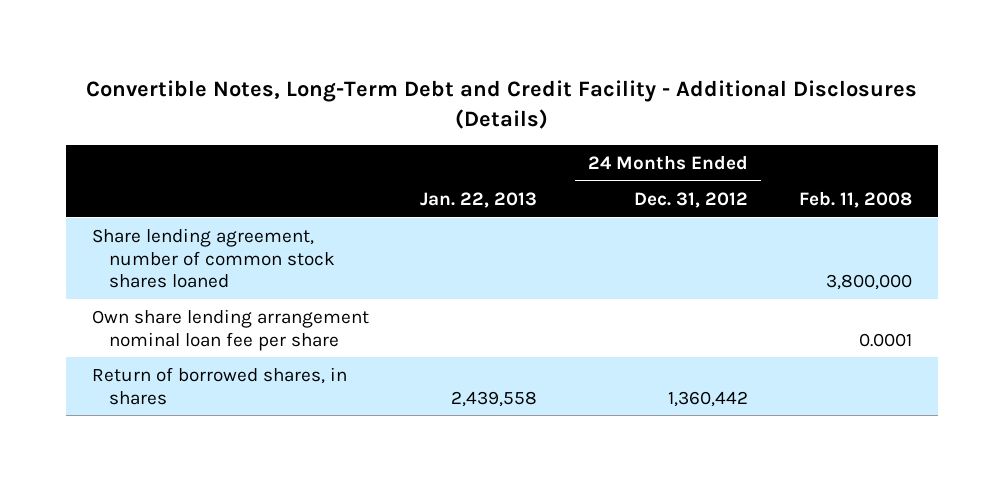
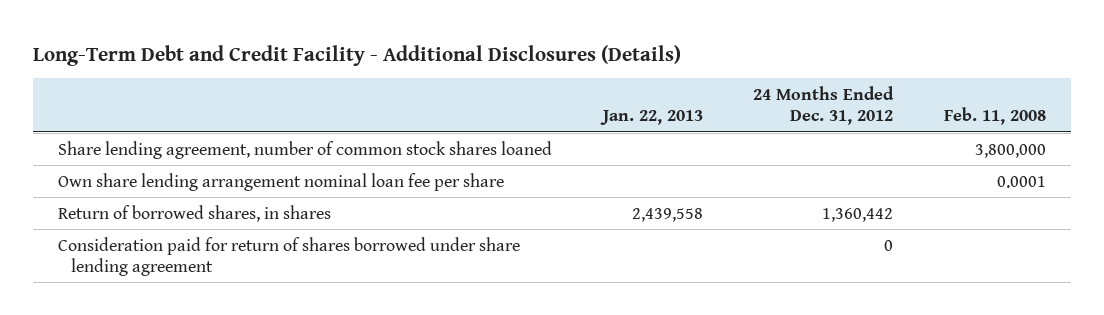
[86,80,918,130] Convertible Notes, Long-Term Debt and Credit Facility - Additional Disclosures (Details) -> [32,44,681,66] Long-Term Debt and Credit Facility - Additional Disclosures (Details)
none -> [58,236,521,276] Consideration paid for return of shares borrowed under share lending agreement

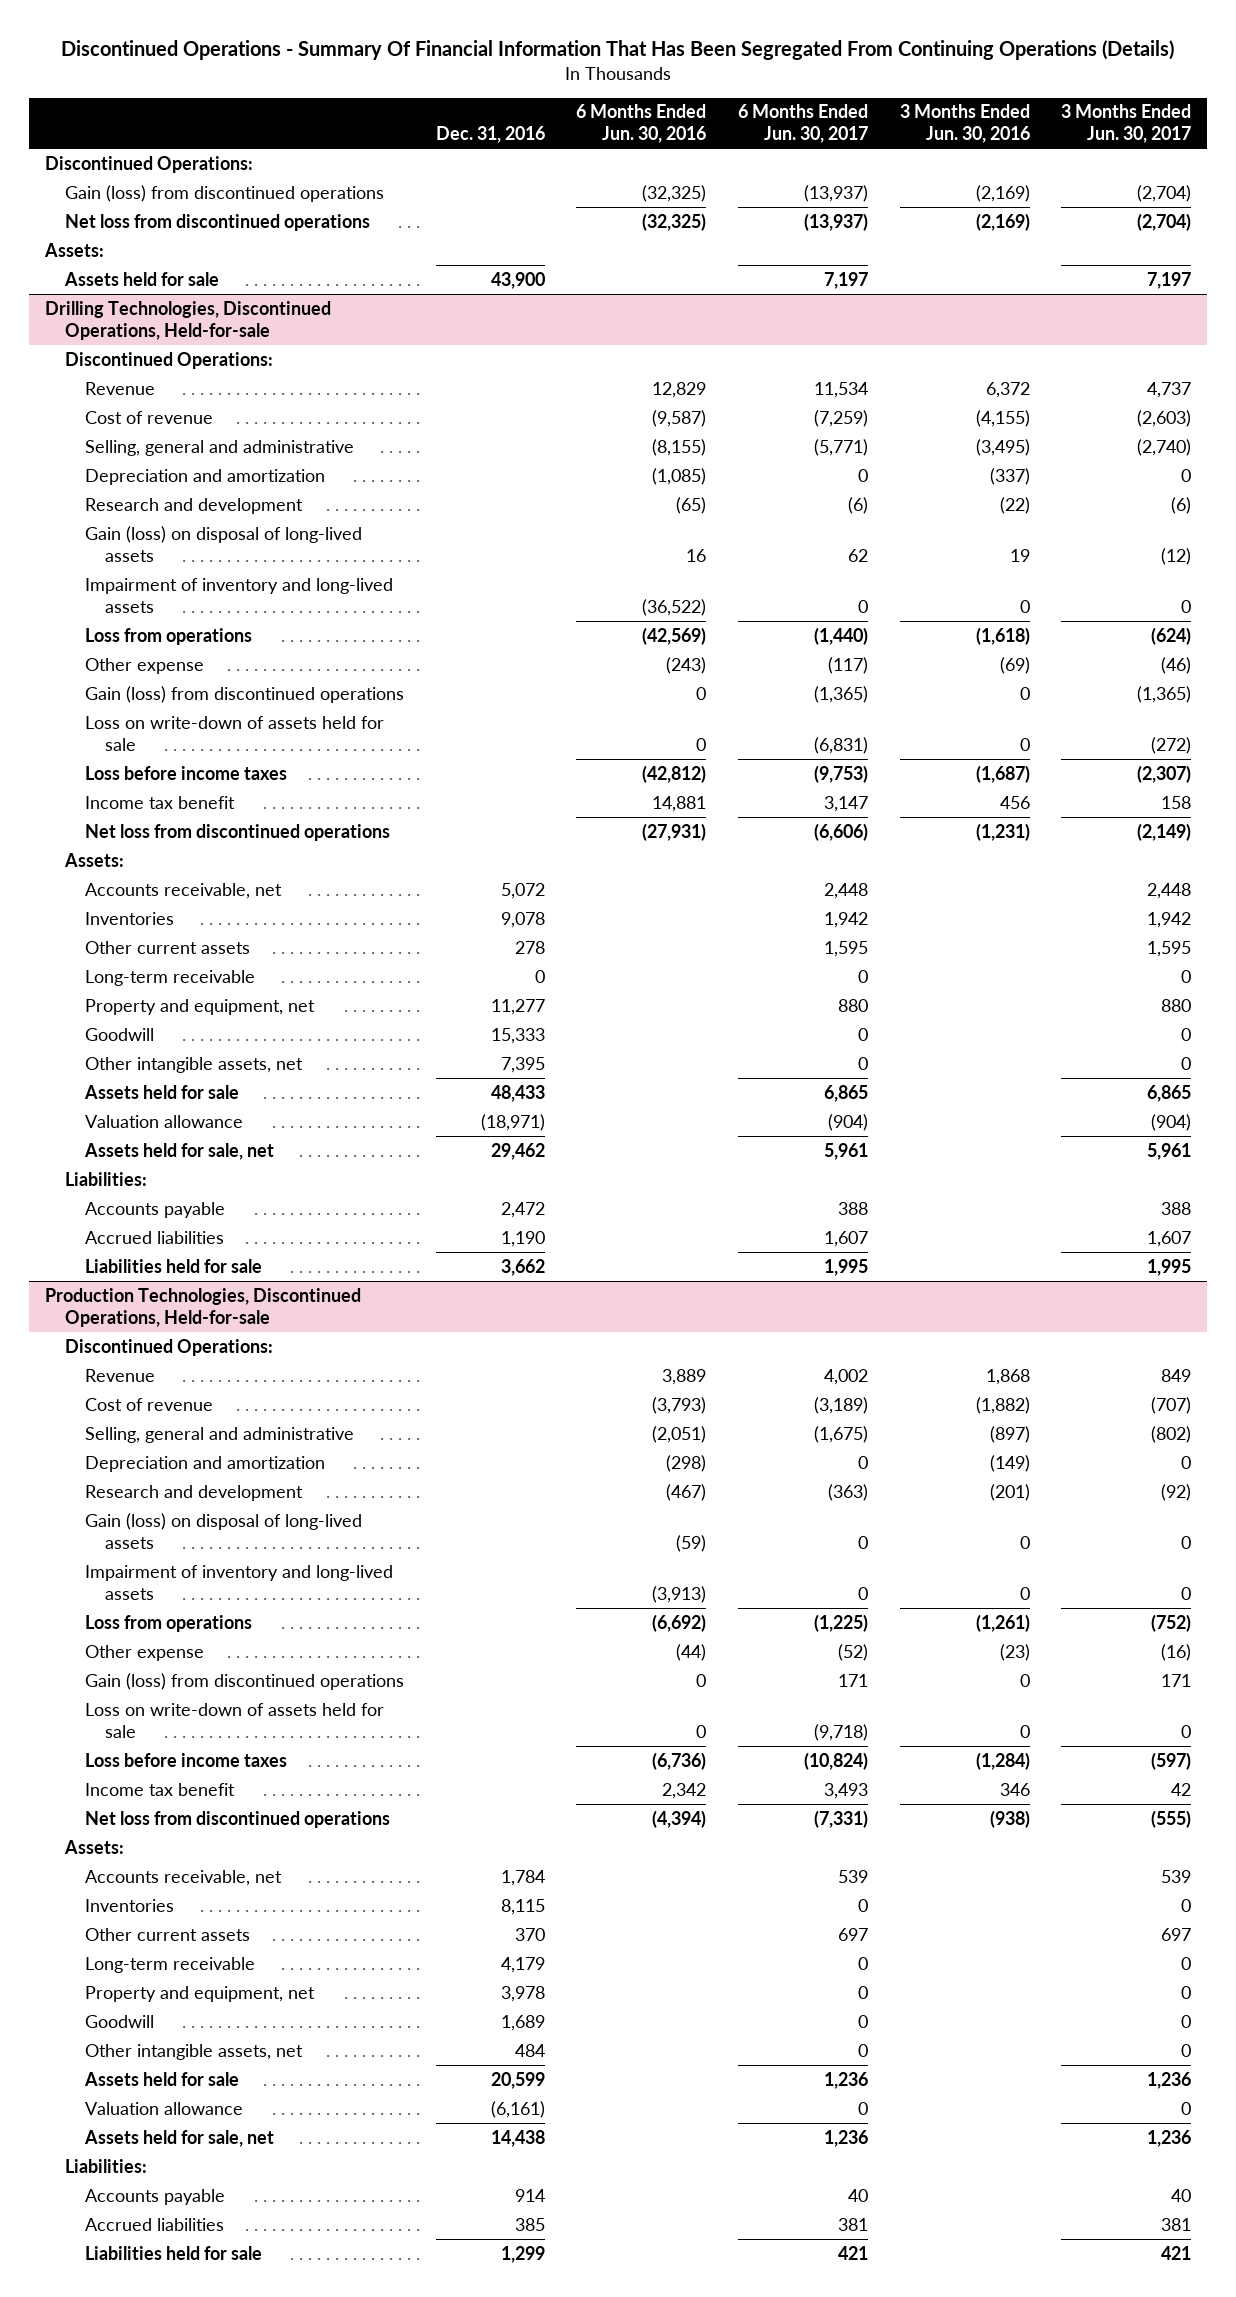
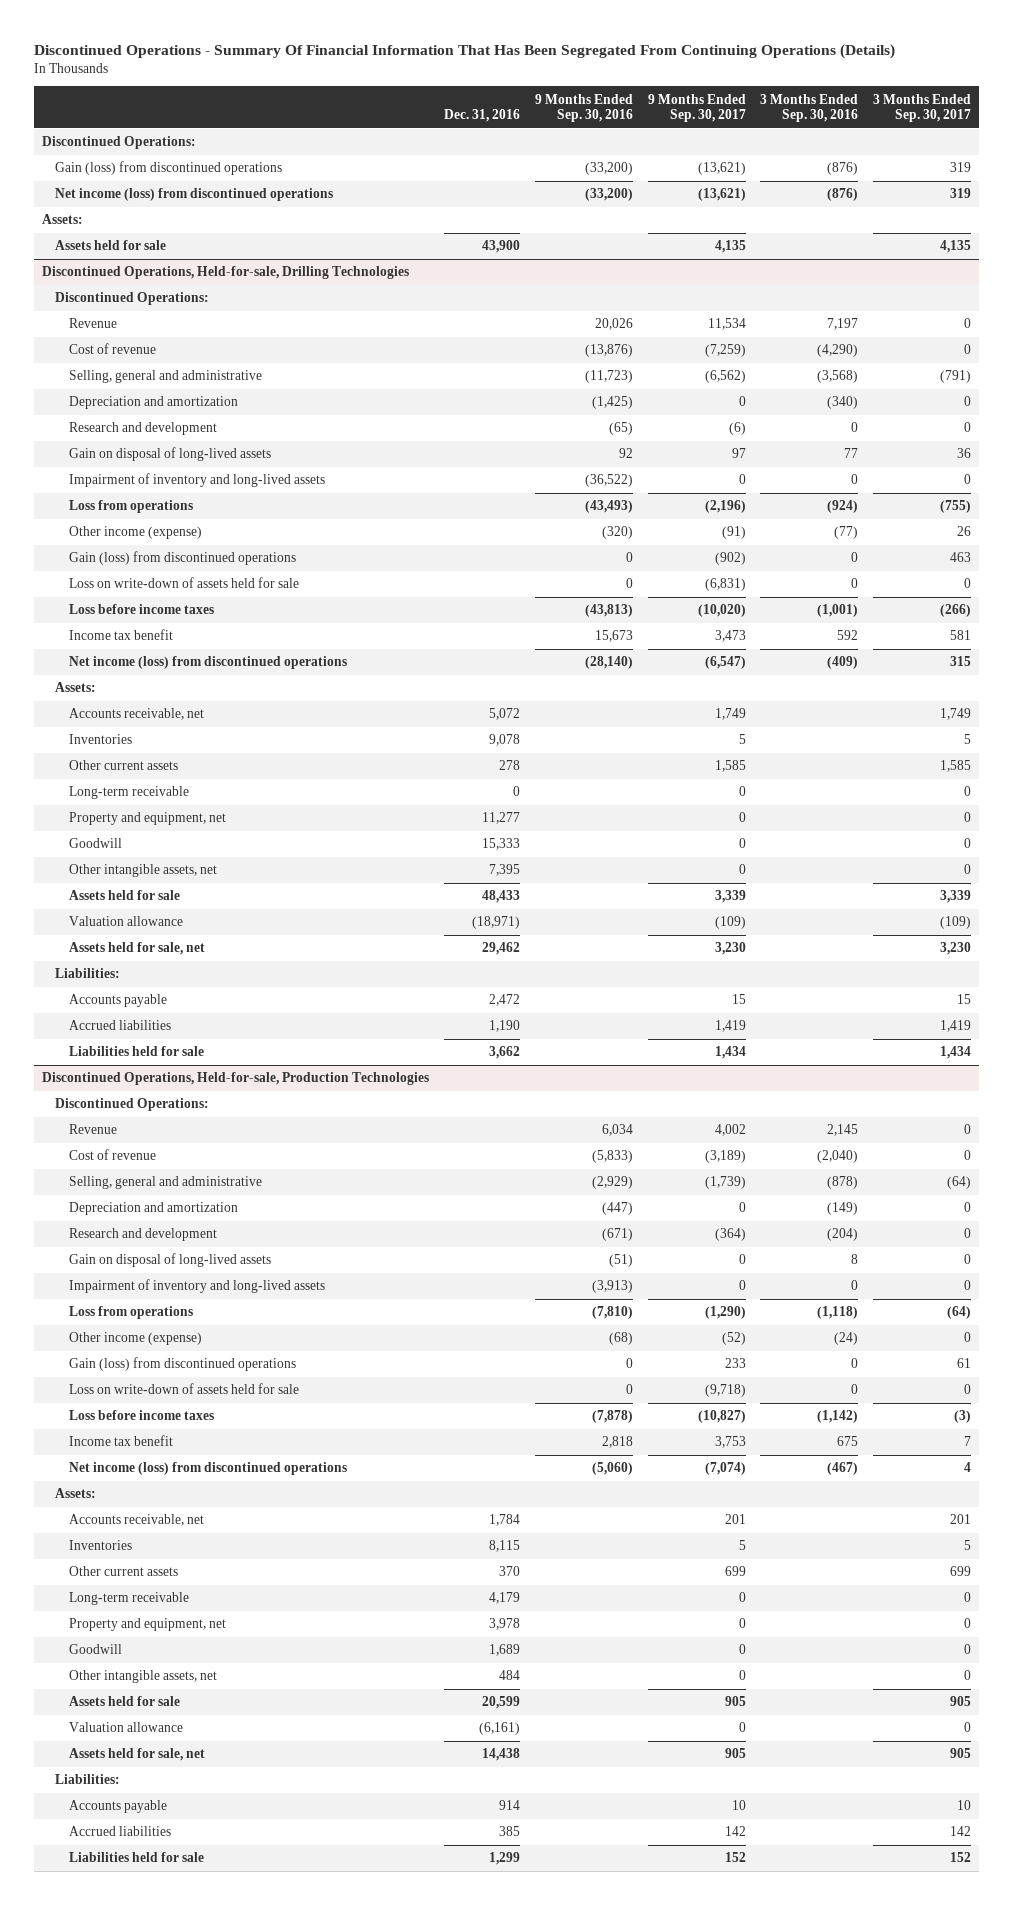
[576,104,707,144] 6 Months Ended Jun. 30, 2016 -> none
[737,104,868,144] 6 Months Ended Jun. 30, 2017 -> none
[899,104,1030,144] 3 Months Ended Jun. 30, 2016 -> none
[1061,104,1192,144] 3 Months Ended Jun. 30, 2017 -> none
none -> [534,93,633,123] 9 Months Ended Sep. 30, 2016
none -> [647,93,746,123] 9 Months Ended Sep. 30, 2017
none -> [760,93,859,123] 3 Months Ended Sep. 30, 2016
none -> [873,93,972,123] 3 Months Ended Sep. 30, 2017
[65,213,371,231] Net loss from discontinued operations -> [55,188,334,202] Net income (loss) from discontinued operations
[45,300,332,340] Drilling Technologies, Discontinued Operations, Held-for-sale -> [41,266,409,280] Discontinued Operations, Held-for-sale, Drilling Technologies
[84,525,362,562] Gain (loss) on disposal of long-lived assets -> [68,447,271,462] Gain on disposal of long-lived assets
[84,657,204,674] Other expense -> [68,526,202,540] Other income (expense)
[84,823,390,841] Net loss from discontinued operations -> [68,656,347,670] Net income (loss) from discontinued operations
[45,1287,362,1327] Production Technologies, Discontinued Operations, Held-for-sale -> [41,1072,429,1086] Discontinued Operations, Held-for-sale, Production Technologies
[84,1512,362,1549] Gain (loss) on disposal of long-lived assets -> [68,1253,271,1268] Gain on disposal of long-lived assets
[84,1644,204,1661] Other expense -> [68,1332,202,1346] Other income (expense)
[84,1810,390,1828] Net loss from discontinued operations -> [68,1462,347,1476] Net income (loss) from discontinued operations

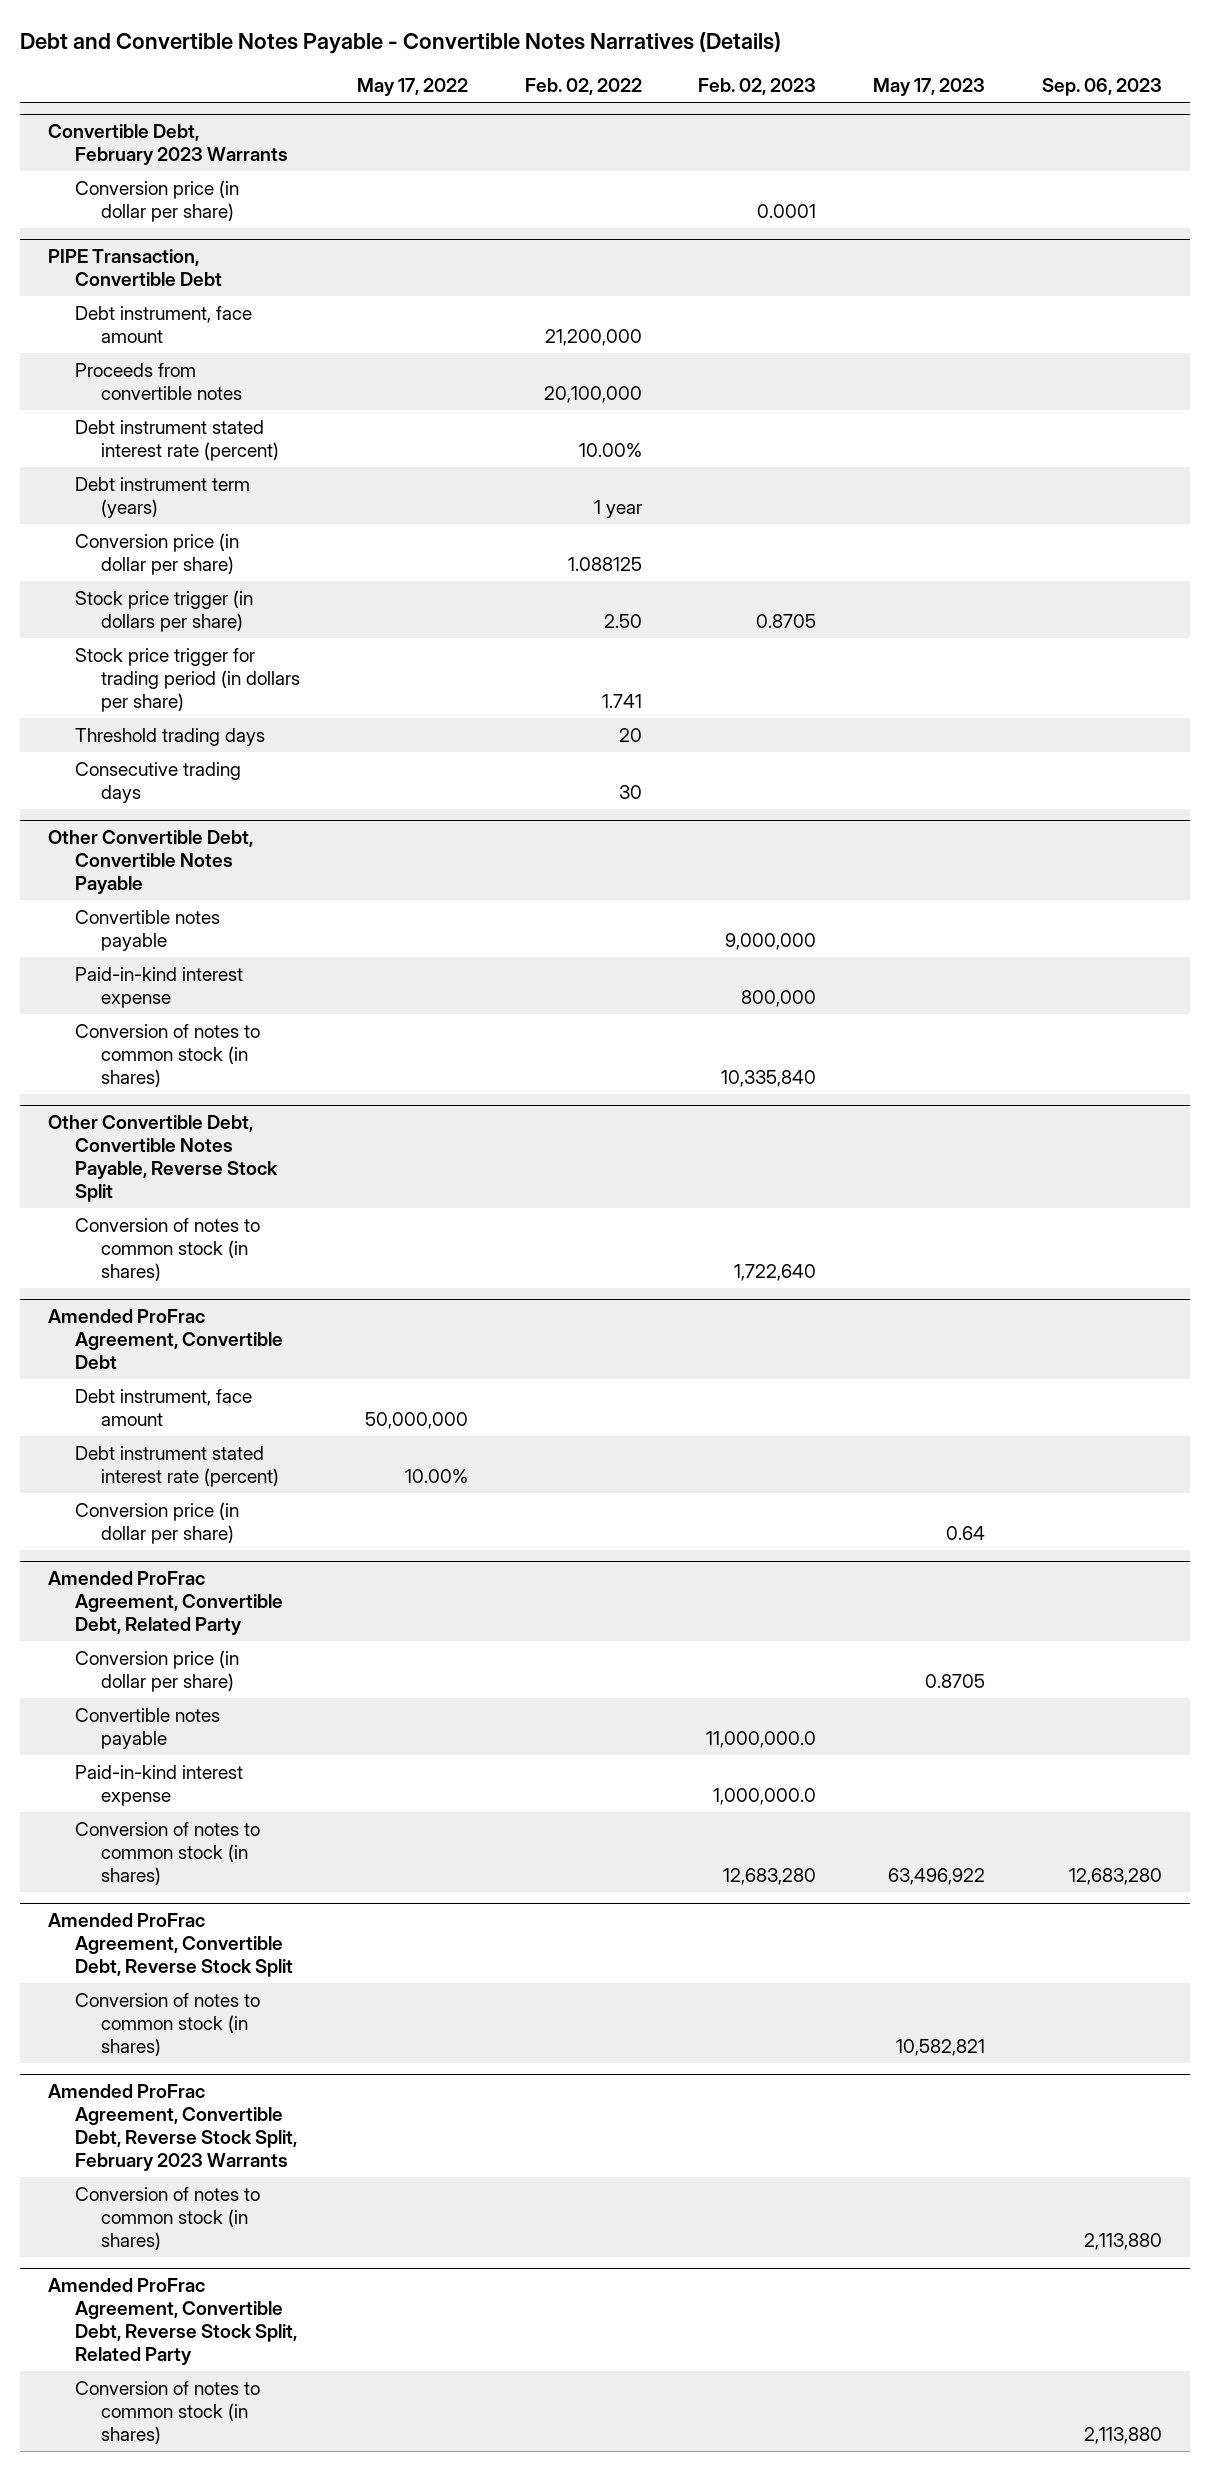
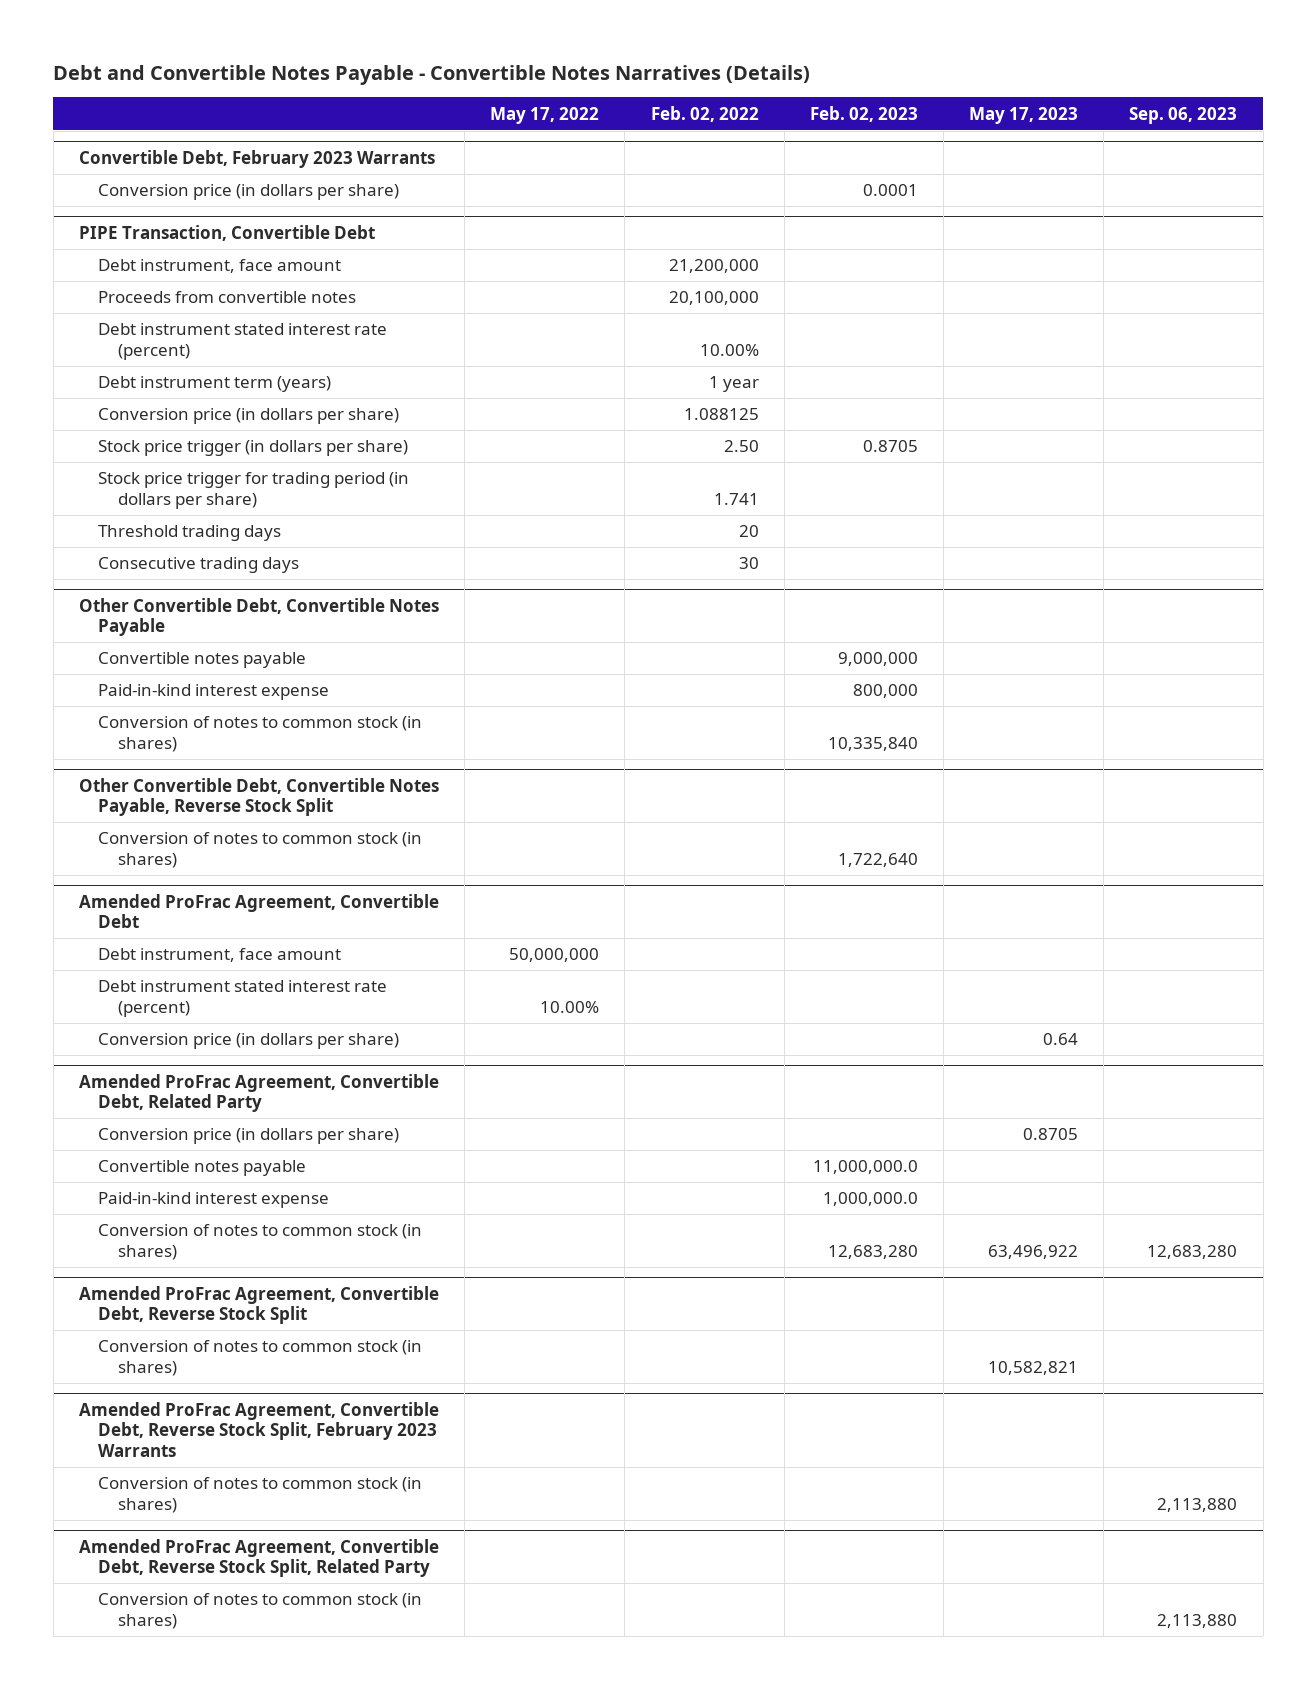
[74,179,239,222] Conversion price (in dollar per share) -> [98,184,400,201] Conversion price (in dollars per share)
[74,532,239,575] Conversion price (in dollar per share) -> [98,408,400,425] Conversion price (in dollars per share)
[74,1501,239,1544] Conversion price (in dollar per share) -> [98,1033,400,1050] Conversion price (in dollars per share)
[74,1649,239,1692] Conversion price (in dollar per share) -> [98,1128,400,1145] Conversion price (in dollars per share)

